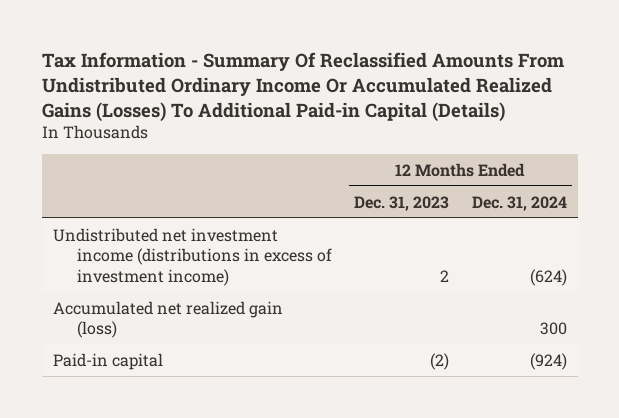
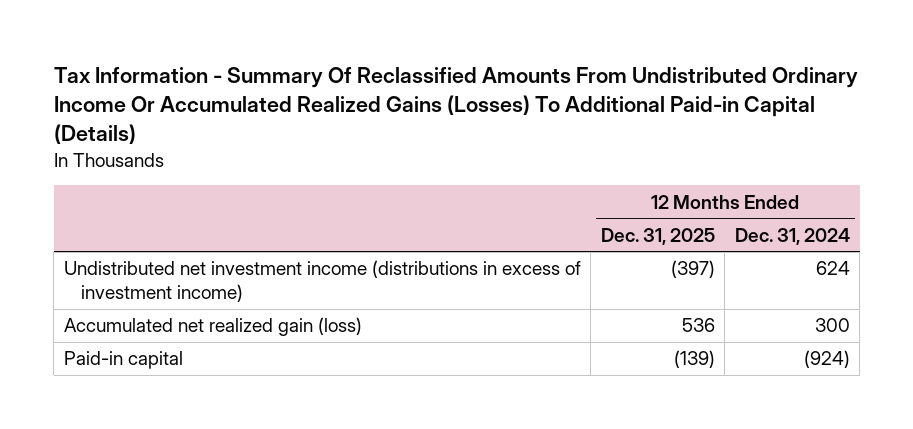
[354,195,450,211] Dec. 31, 2023 -> none
none -> [600,227,715,245] Dec. 31, 2025
[529,268,567,286] (624) -> [815,261,850,276] 624

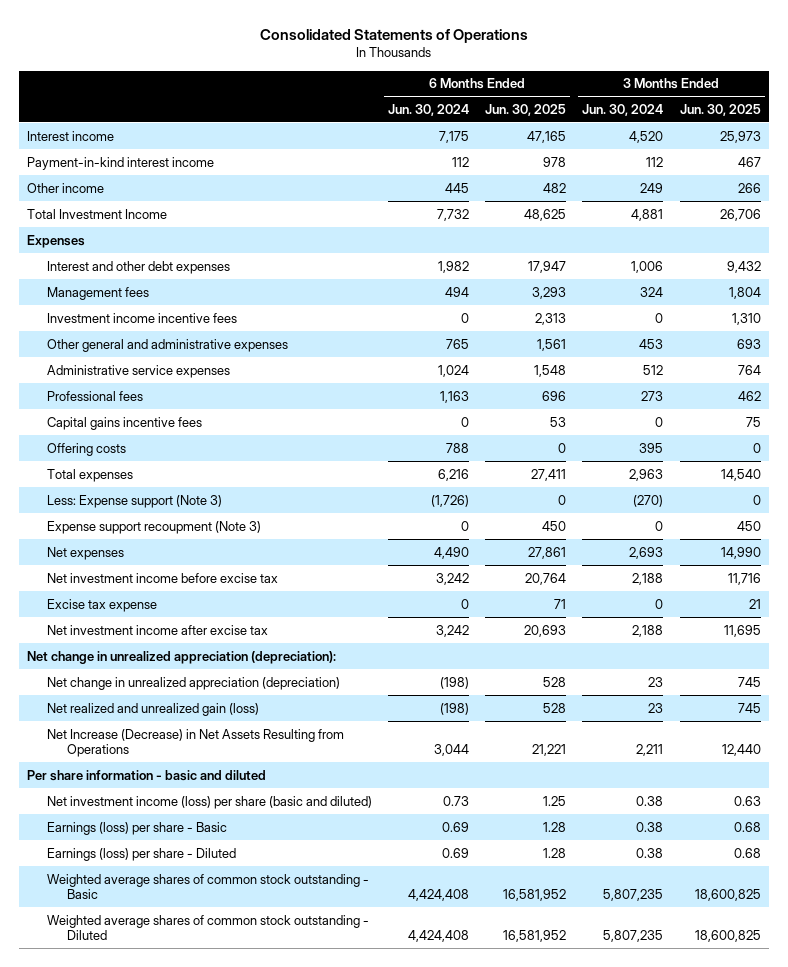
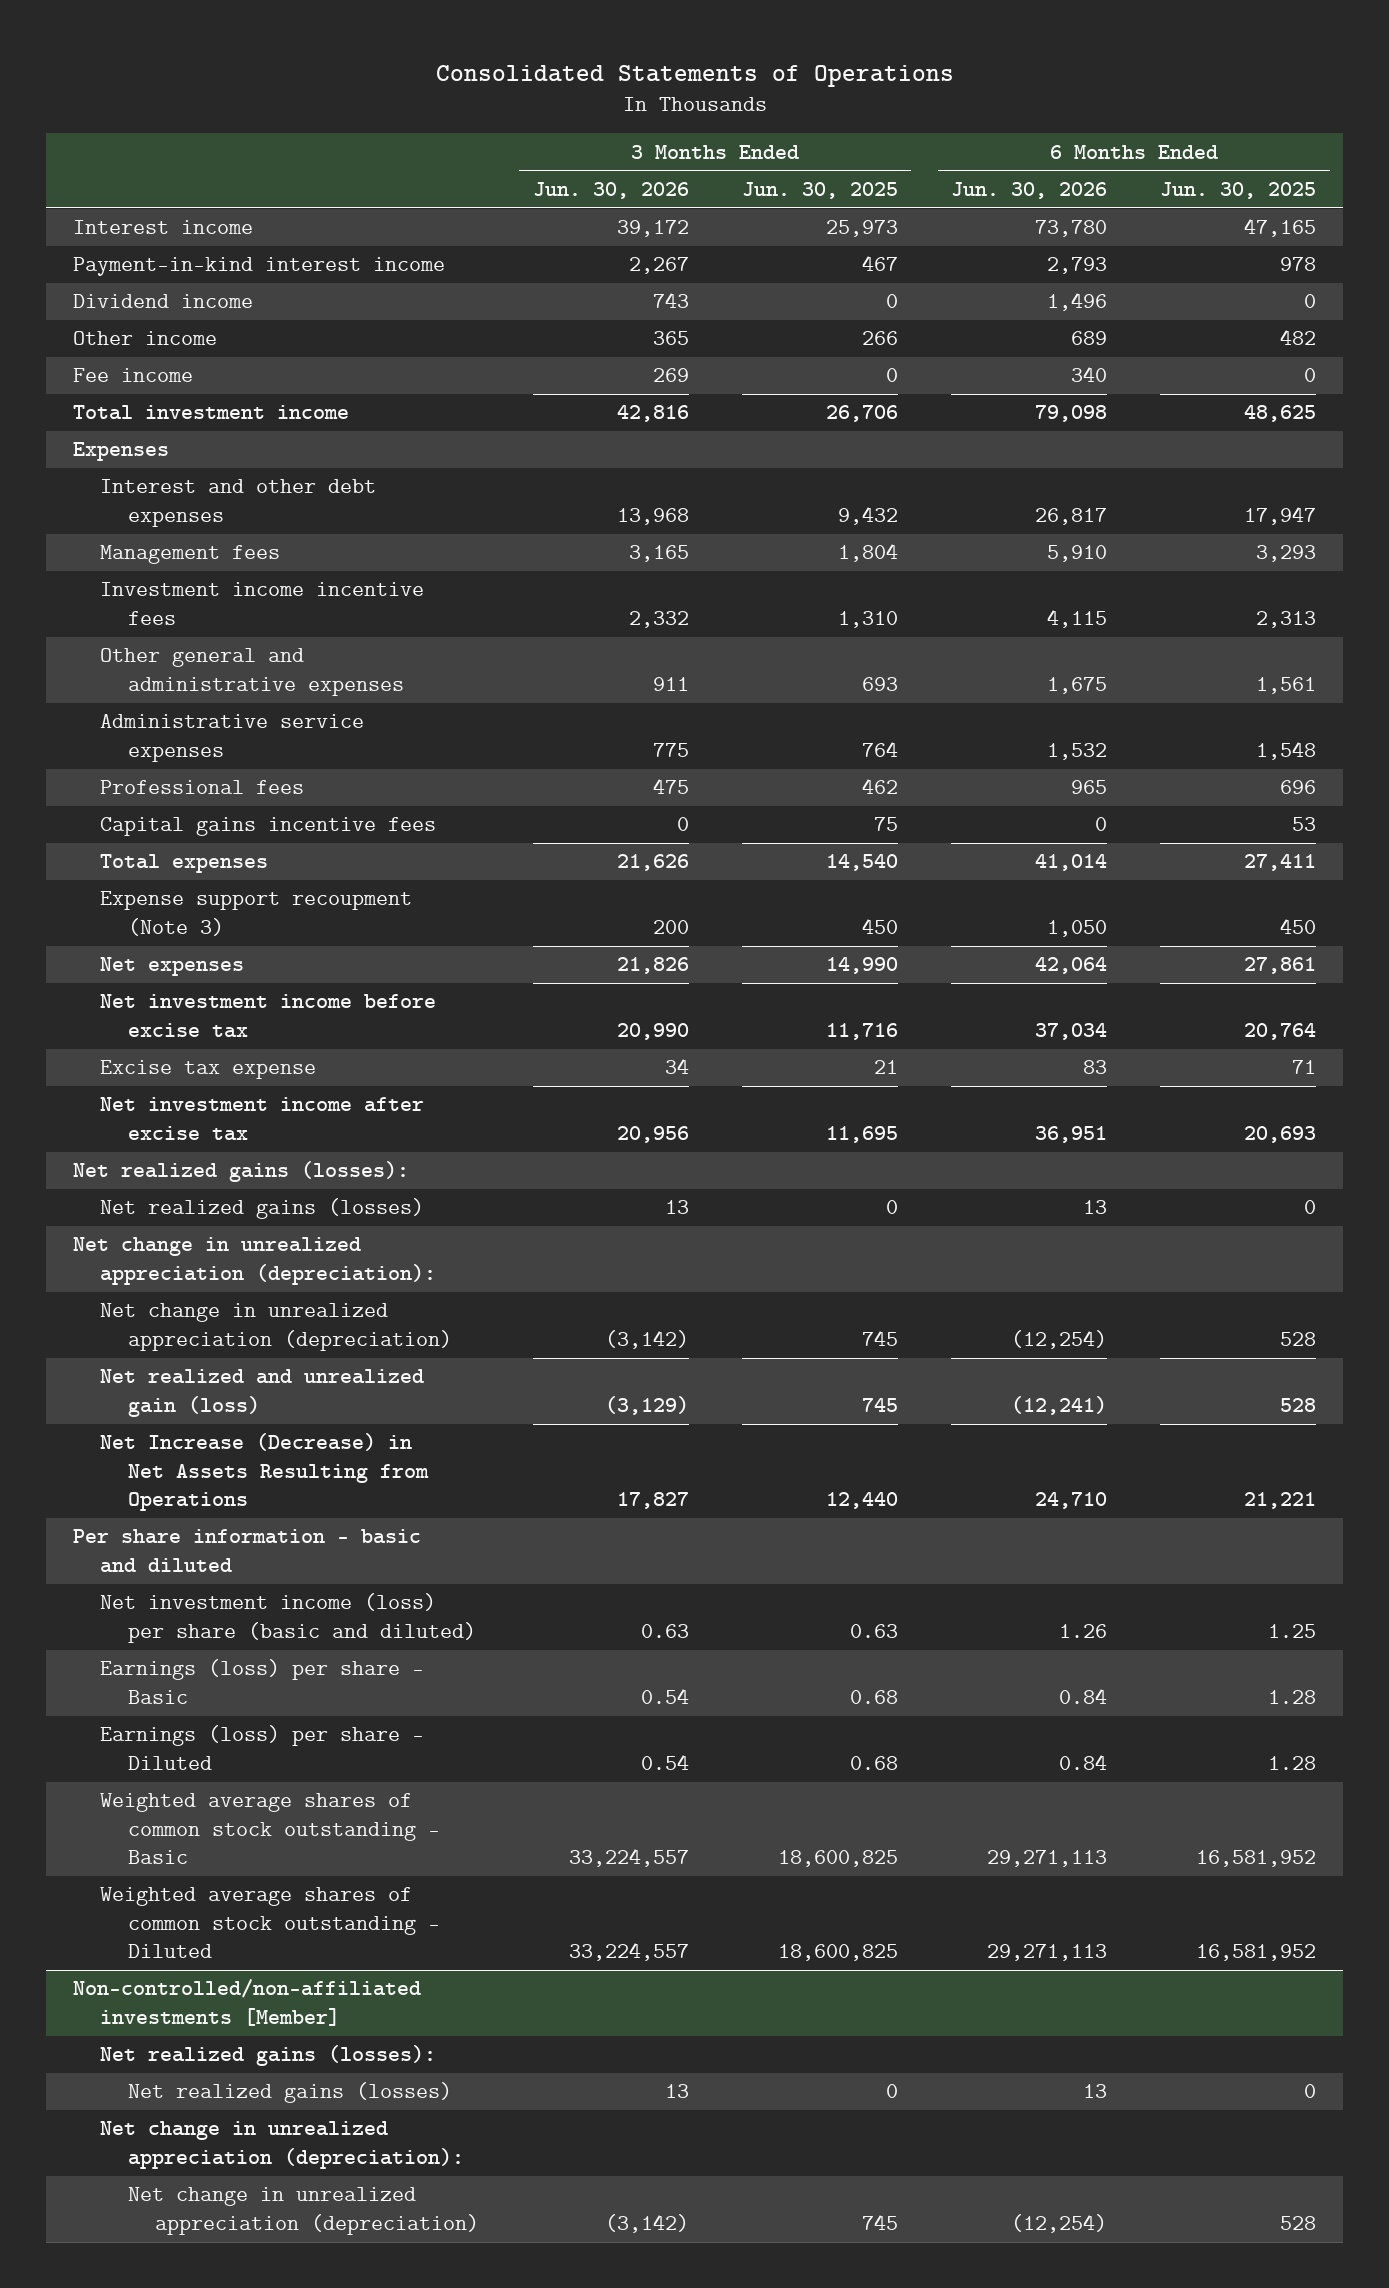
[388,103,470,116] Jun. 30, 2024 -> none
[582,103,664,116] Jun. 30, 2024 -> none
none -> [532,181,689,199] Jun. 30, 2026
none -> [950,181,1107,199] Jun. 30, 2026
none -> [73,294,254,309] Dividend income
none -> [73,368,194,383] Fee income
[27,208,168,219] Total Investment Income -> [73,405,350,421] Total investment income
[47,442,127,456] Offering costs -> none
[47,494,223,508] Less: Expense support (Note 3) -> none
none -> [73,1161,410,1183] Net realized gains (losses):
none -> [100,1198,425,1220] Net realized gains (losses)
none -> [73,1979,422,2026] Non-controlled/non-affiliated investments [Member]
none -> [100,2045,437,2067] Net realized gains (losses):
none -> [127,2082,452,2104] Net realized gains (losses)
none -> [100,2121,464,2169] Net change in unrealized appreciation (depreciation):
none -> [127,2187,480,2235] Net change in unrealized appreciation (depreciation)

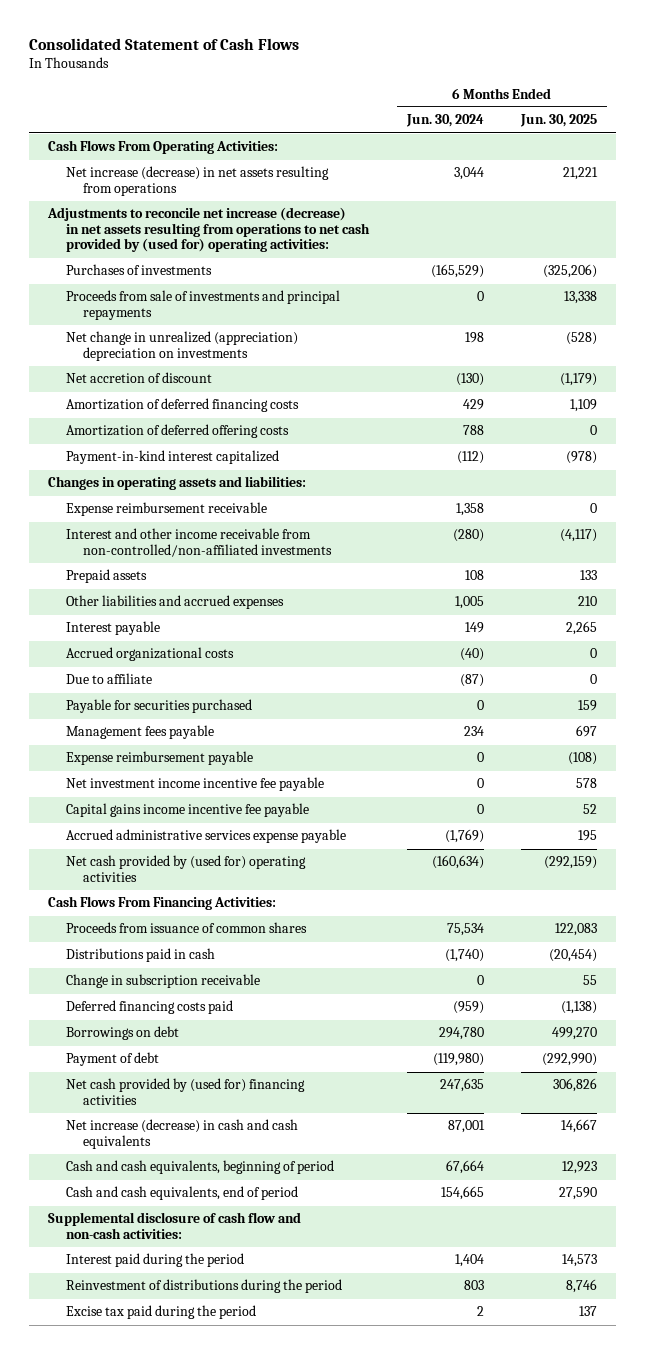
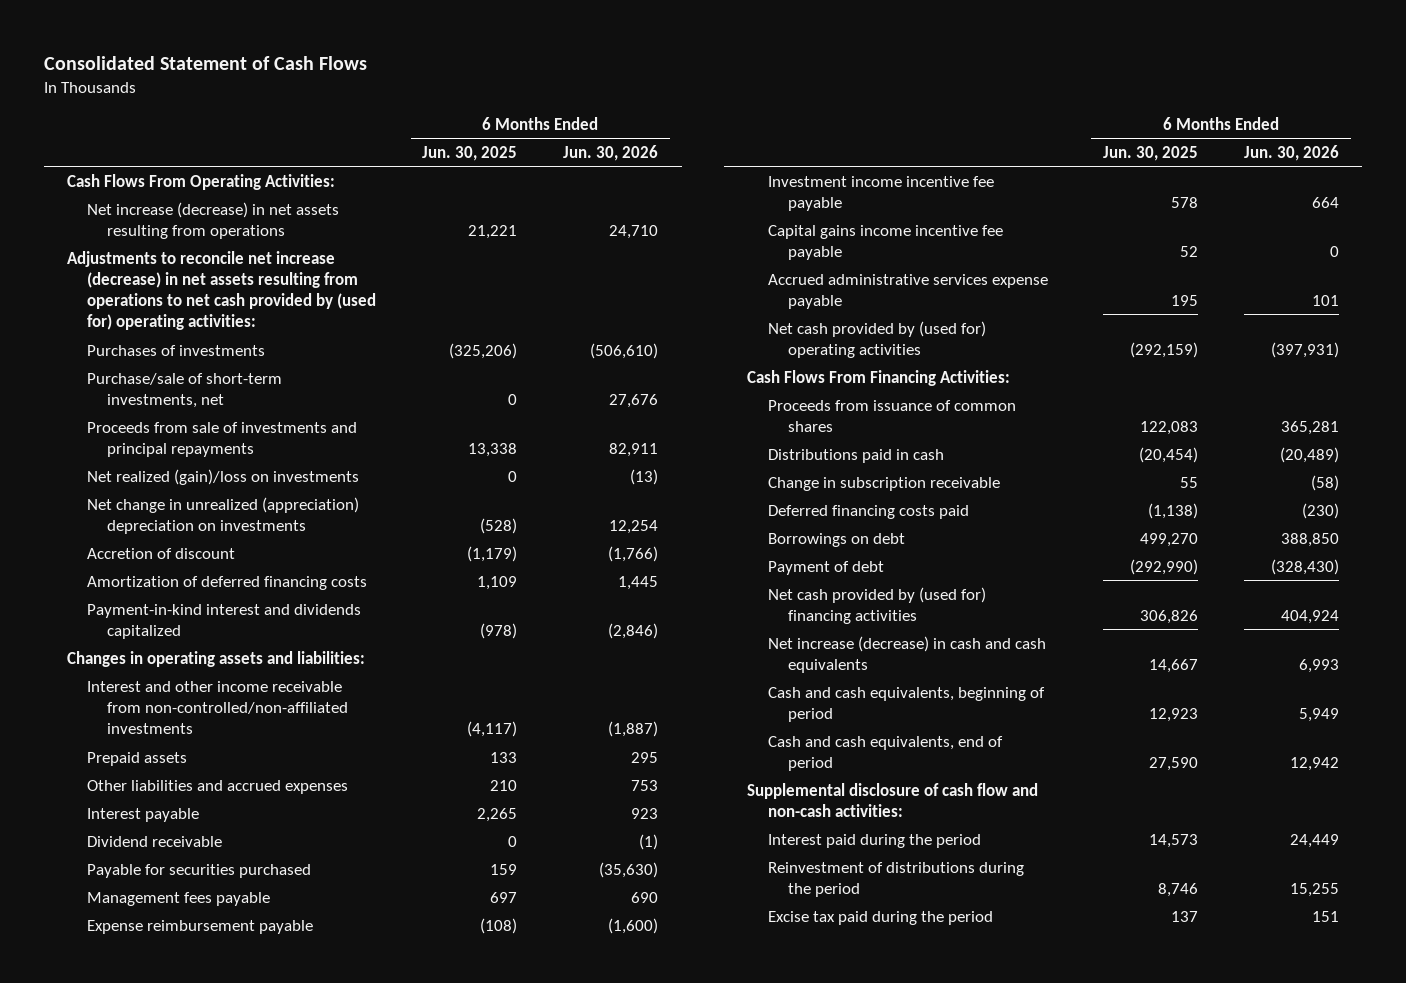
[405,114,484,128] Jun. 30, 2024 -> none
none -> [563,144,659,161] Jun. 30, 2026
none -> [87,372,283,408] Purchase/sale of short-term investments, net
none -> [87,468,360,485] Net realized (gain)/loss on investments
[65,372,212,384] Net accretion of discount -> [87,547,236,559] Accretion of discount
[65,424,289,439] Amortization of deferred offering costs -> none
[65,450,279,465] Payment-in-kind interest capitalized -> [87,603,362,639] Payment-in-kind interest and dividends capitalized
[65,502,267,517] Expense reimbursement receivable -> none
[65,647,234,662] Accrued organizational costs -> none
[65,673,152,685] Due to affiliate -> none
none -> [87,835,223,847] Dividend receivable
[65,777,324,792] Net investment income incentive fee payable -> [767,175,994,211] Investment income incentive fee payable

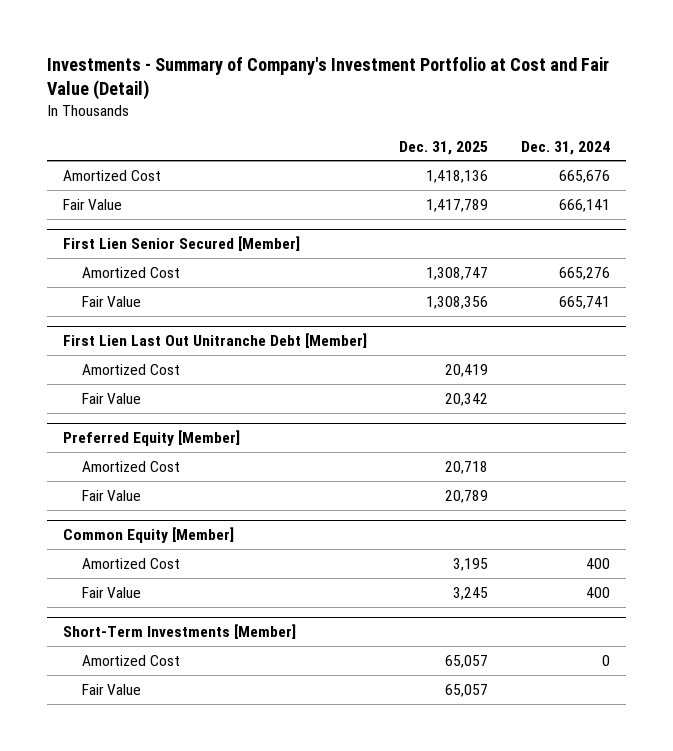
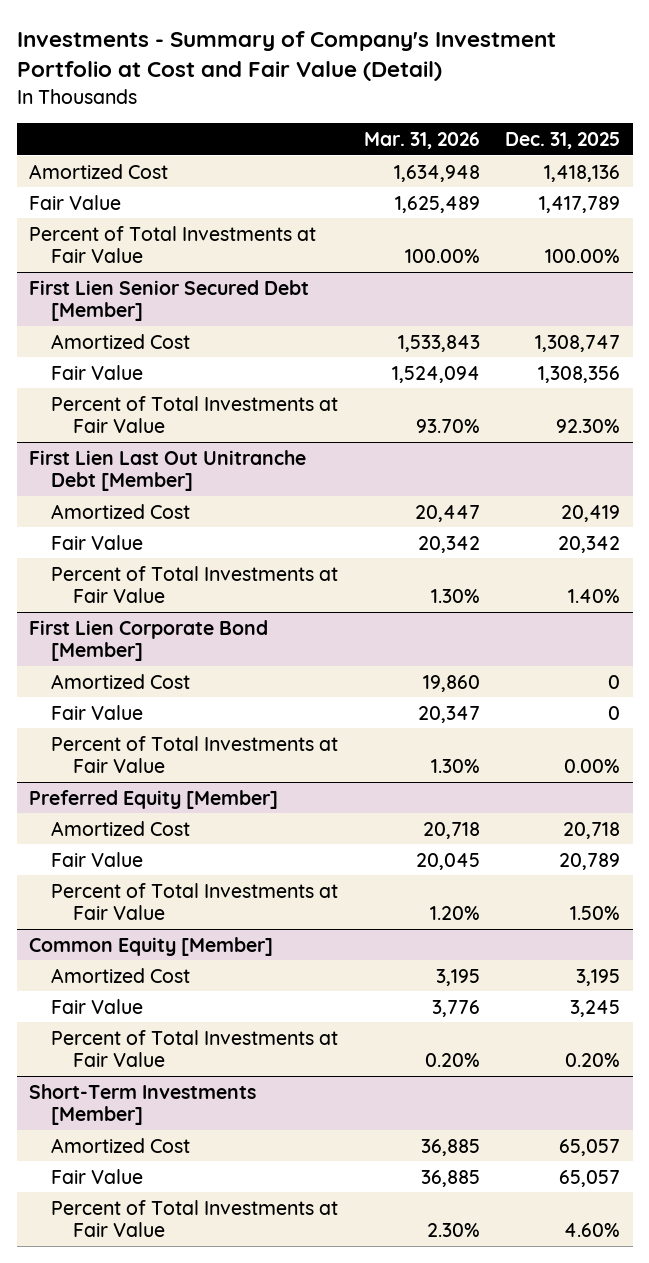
[520,140,610,155] Dec. 31, 2024 -> none
none -> [363,131,480,149] Mar. 31, 2026
none -> [29,225,317,264] Percent of Total Investments at Fair Value
[62,235,300,251] First Lien Senior Secured [Member] -> [29,279,310,322] First Lien Senior Secured Debt [Member]
none -> [51,395,339,434] Percent of Total Investments at Fair Value
none -> [51,565,339,604] Percent of Total Investments at Fair Value
none -> [29,619,269,662] First Lien Corporate Bond [Member]
none -> [51,673,191,689] Amortized Cost
none -> [51,704,144,720] Fair Value
none -> [51,735,339,774] Percent of Total Investments at Fair Value
none -> [51,882,339,921] Percent of Total Investments at Fair Value
none -> [51,1029,339,1068] Percent of Total Investments at Fair Value
none -> [51,1199,339,1238] Percent of Total Investments at Fair Value

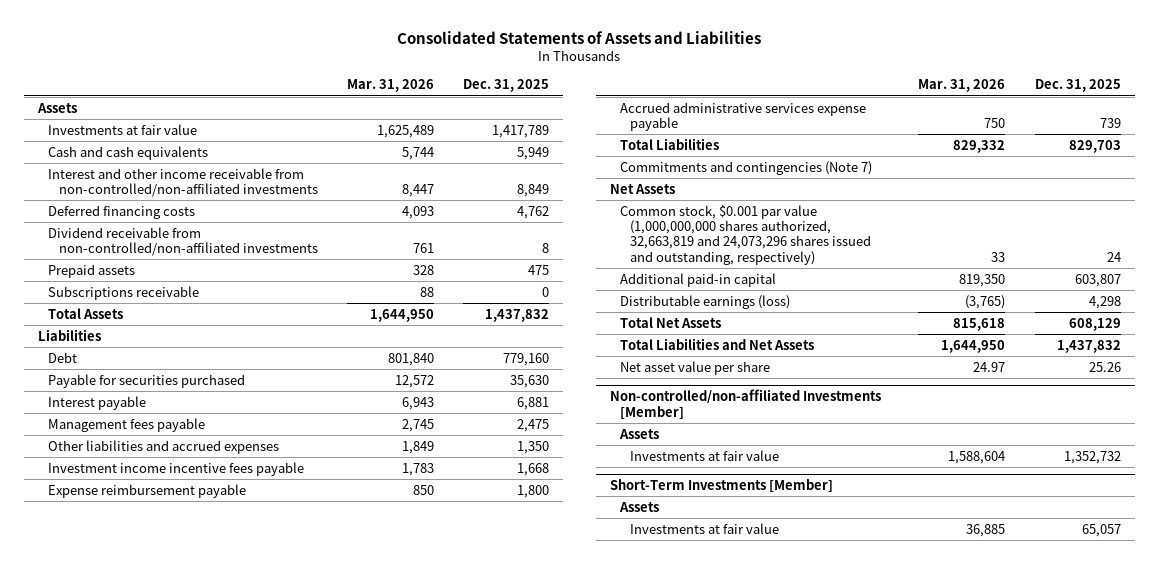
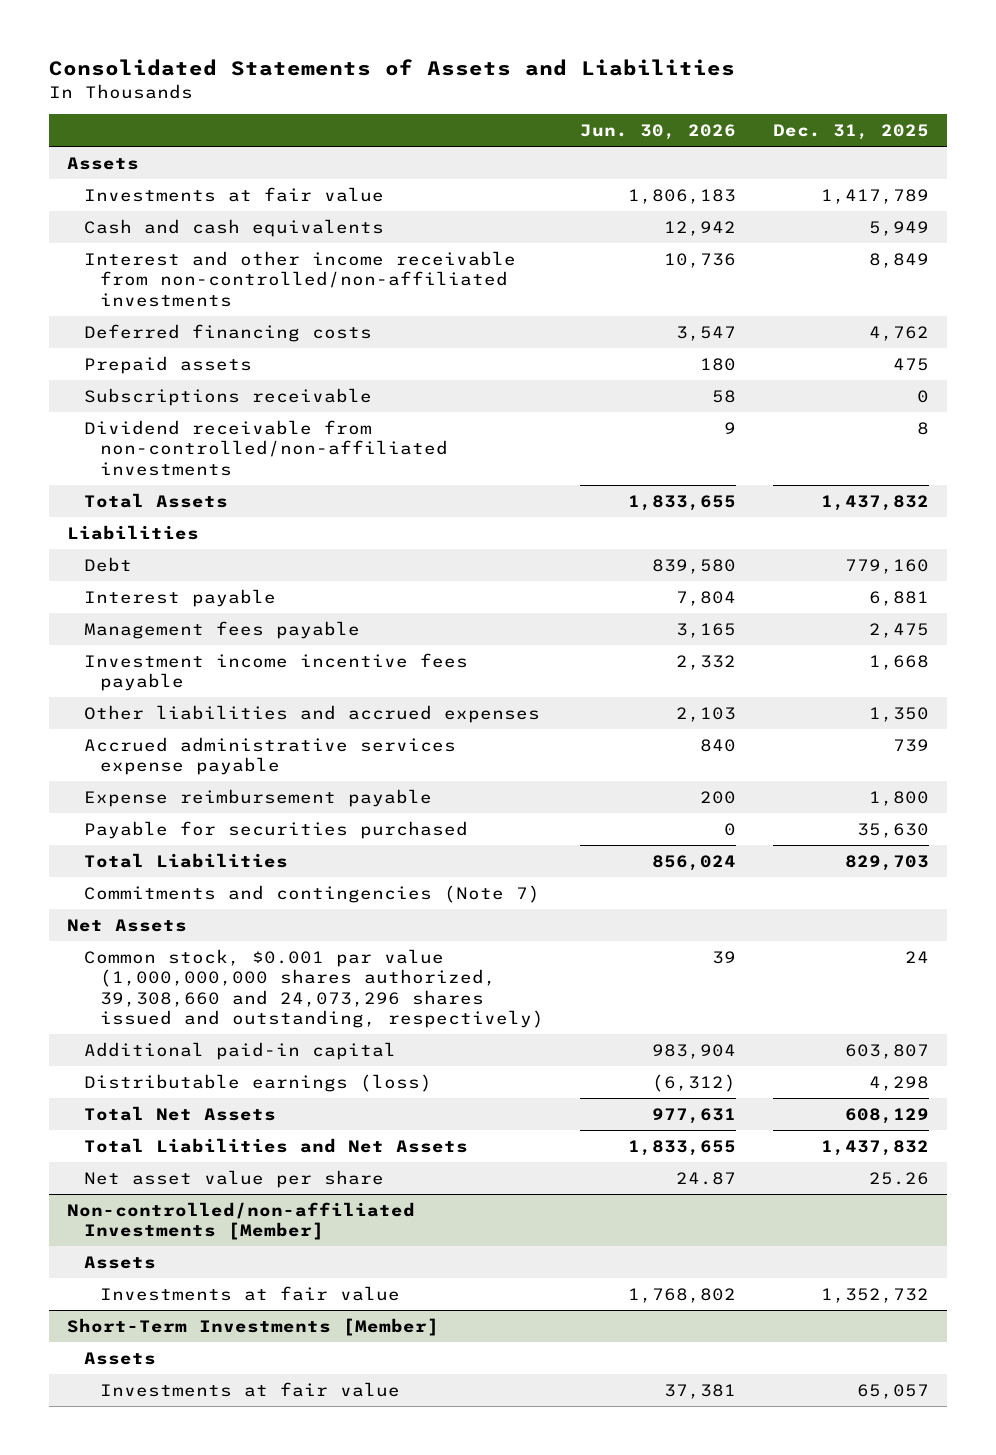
[346,79,434,93] Mar. 31, 2026 -> none
none -> [580,124,737,141] Jun. 30, 2026
[48,226,318,256] Dividend receivable from non-controlled/non-affiliated investments -> [83,419,448,476] Dividend receivable from non-controlled/non-affiliated investments
[48,439,280,454] Other liabilities and accrued expenses -> [83,704,540,723] Other liabilities and accrued expenses
[48,483,247,498] Expense reimbursement payable -> [83,788,432,807] Expense reimbursement payable
[48,373,246,388] Payable for securities purchased -> [83,820,468,839] Payable for securities purchased
[620,204,872,265] Common stock, $0.001 par value (1,000,000,000 shares authorized, 32,663,819 and 24,073,296 shares issued and outstanding, respectively) -> [83,948,544,1029] Common stock, $0.001 par value (1,000,000,000 shares authorized, 39,308,660 and 24,073,296 shares issued and outstanding, respectively)

